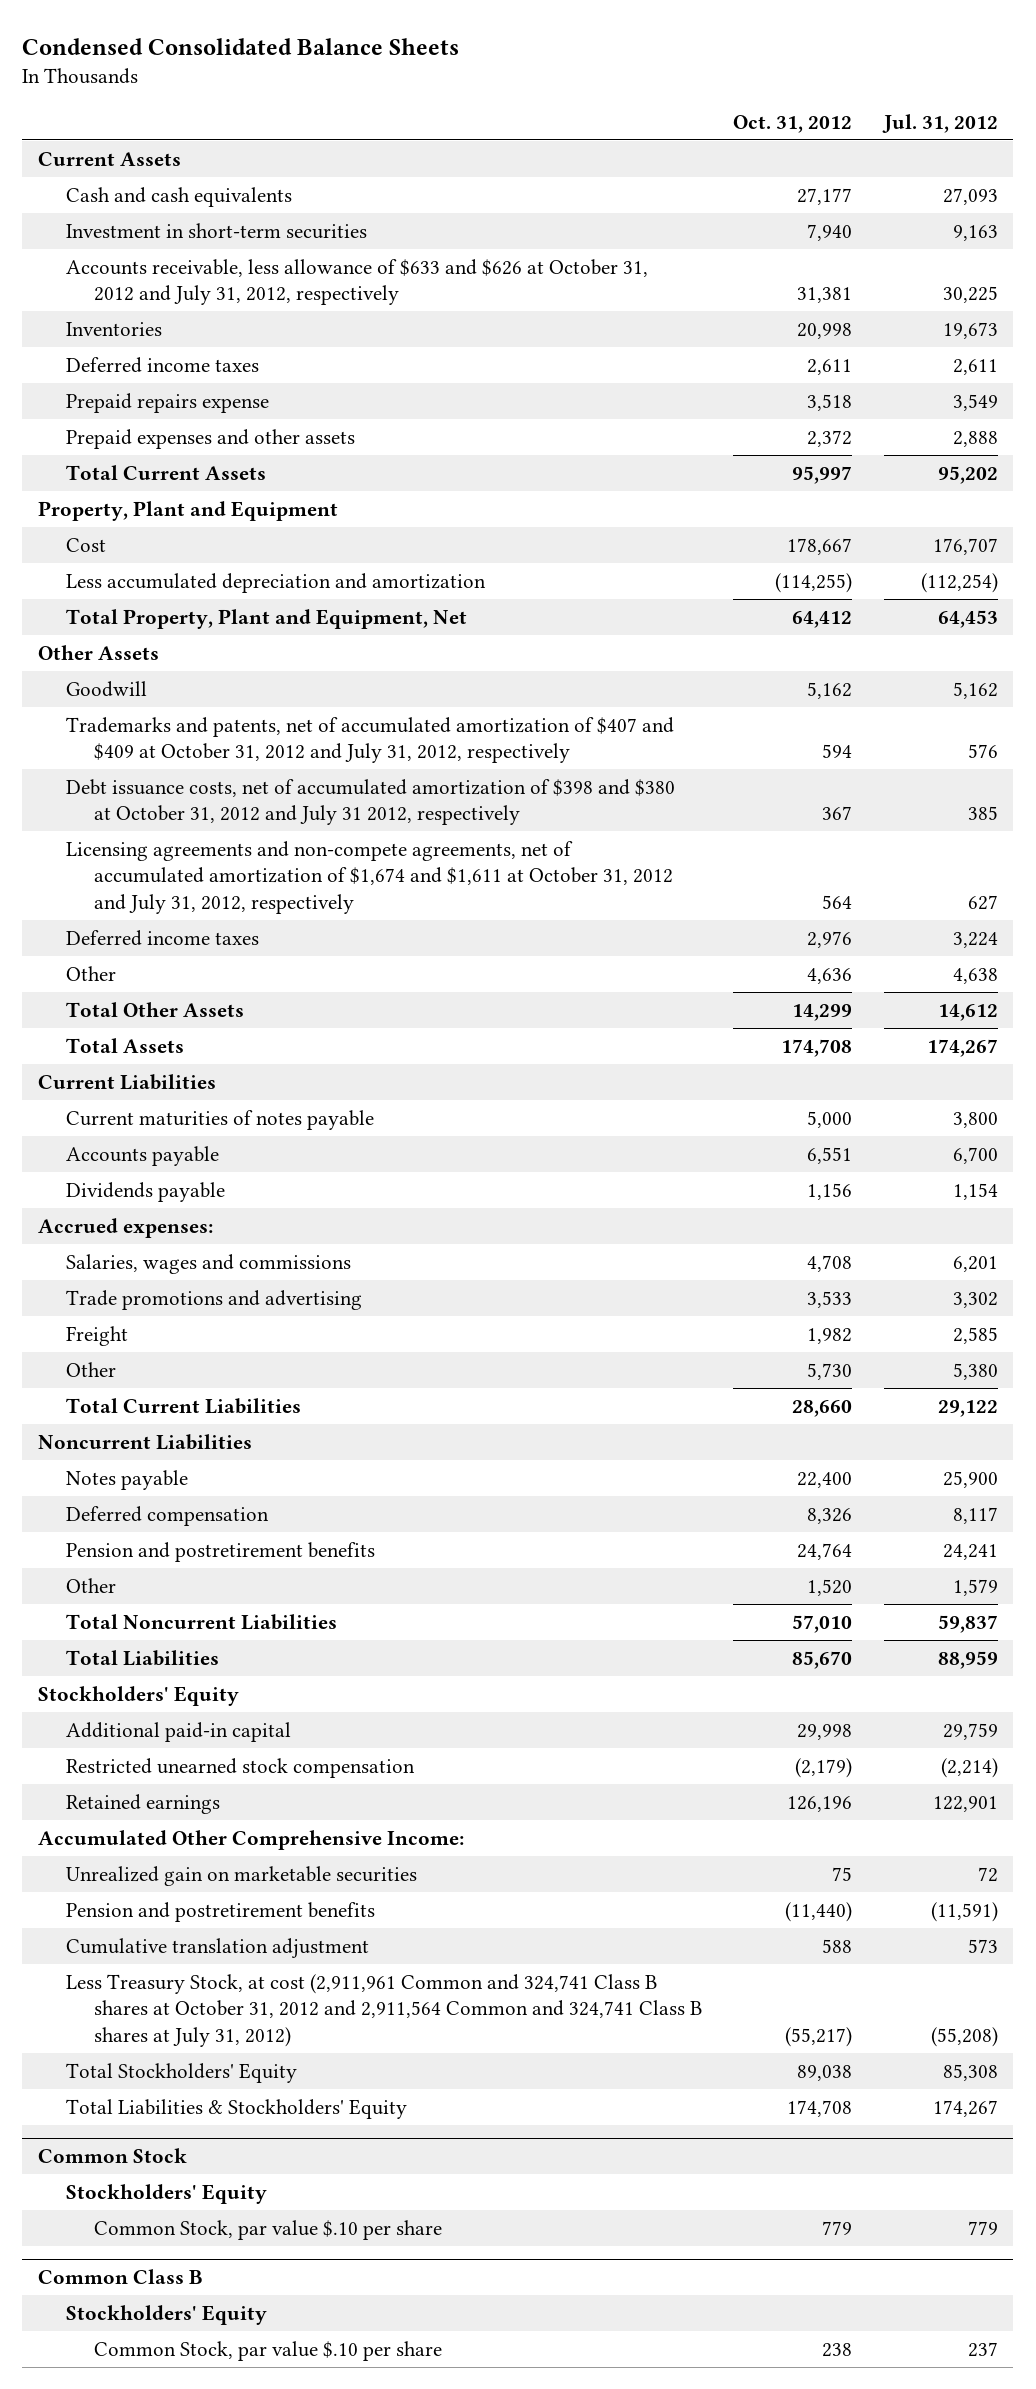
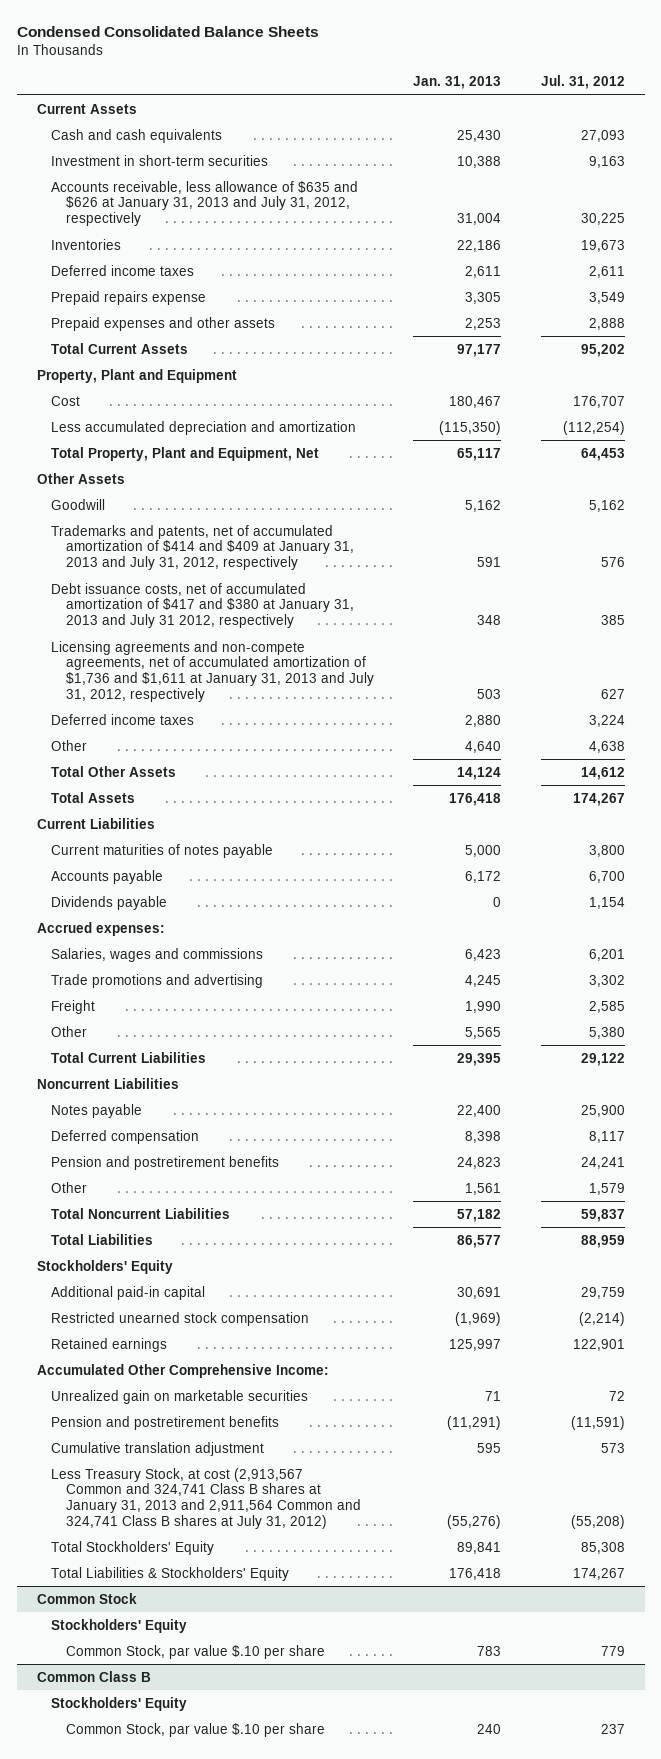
[733,114,853,133] Oct. 31, 2012 -> none
none -> [413,76,502,90] Jan. 31, 2013
[65,258,648,306] Accounts receivable, less allowance of $633 and $626 at October 31, 2012 and July 31, 2012, respectively -> [51,180,359,227] Accounts receivable, less allowance of $635 and $626 at January 31, 2013 and July 31, 2012, respectively
[65,716,674,764] Trademarks and patents, net of accumulated amortization of $407 and $409 at October 31, 2012 and July 31, 2012, respectively -> [51,524,354,571] Trademarks and patents, net of accumulated amortization of $414 and $409 at January 31, 2013 and July 31, 2012, respectively
[65,778,675,826] Debt issuance costs, net of accumulated amortization of $398 and $380 at October 31, 2012 and July 31 2012, respectively -> [51,582,354,629] Debt issuance costs, net of accumulated amortization of $417 and $380 at January 31, 2013 and July 31 2012, respectively
[65,840,674,914] Licensing agreements and non-compete agreements, net of accumulated amortization of $1,674 and $1,611 at October 31, 2012 and July 31, 2012, respectively -> [51,640,374,702] Licensing agreements and non-compete agreements, net of accumulated amortization of $1,736 and $1,611 at January 31, 2013 and July 31, 2012, respectively
[65,1973,703,2047] Less Treasury Stock, at cost (2,911,961 Common and 324,741 Class B shares at October 31, 2012 and 2,911,564 Common and 324,741 Class B shares at July 31, 2012) -> [51,1467,361,1529] Less Treasury Stock, at cost (2,913,567 Common and 324,741 Class B shares at January 31, 2013 and 2,911,564 Common and 324,741 Class B shares at July 31, 2012)

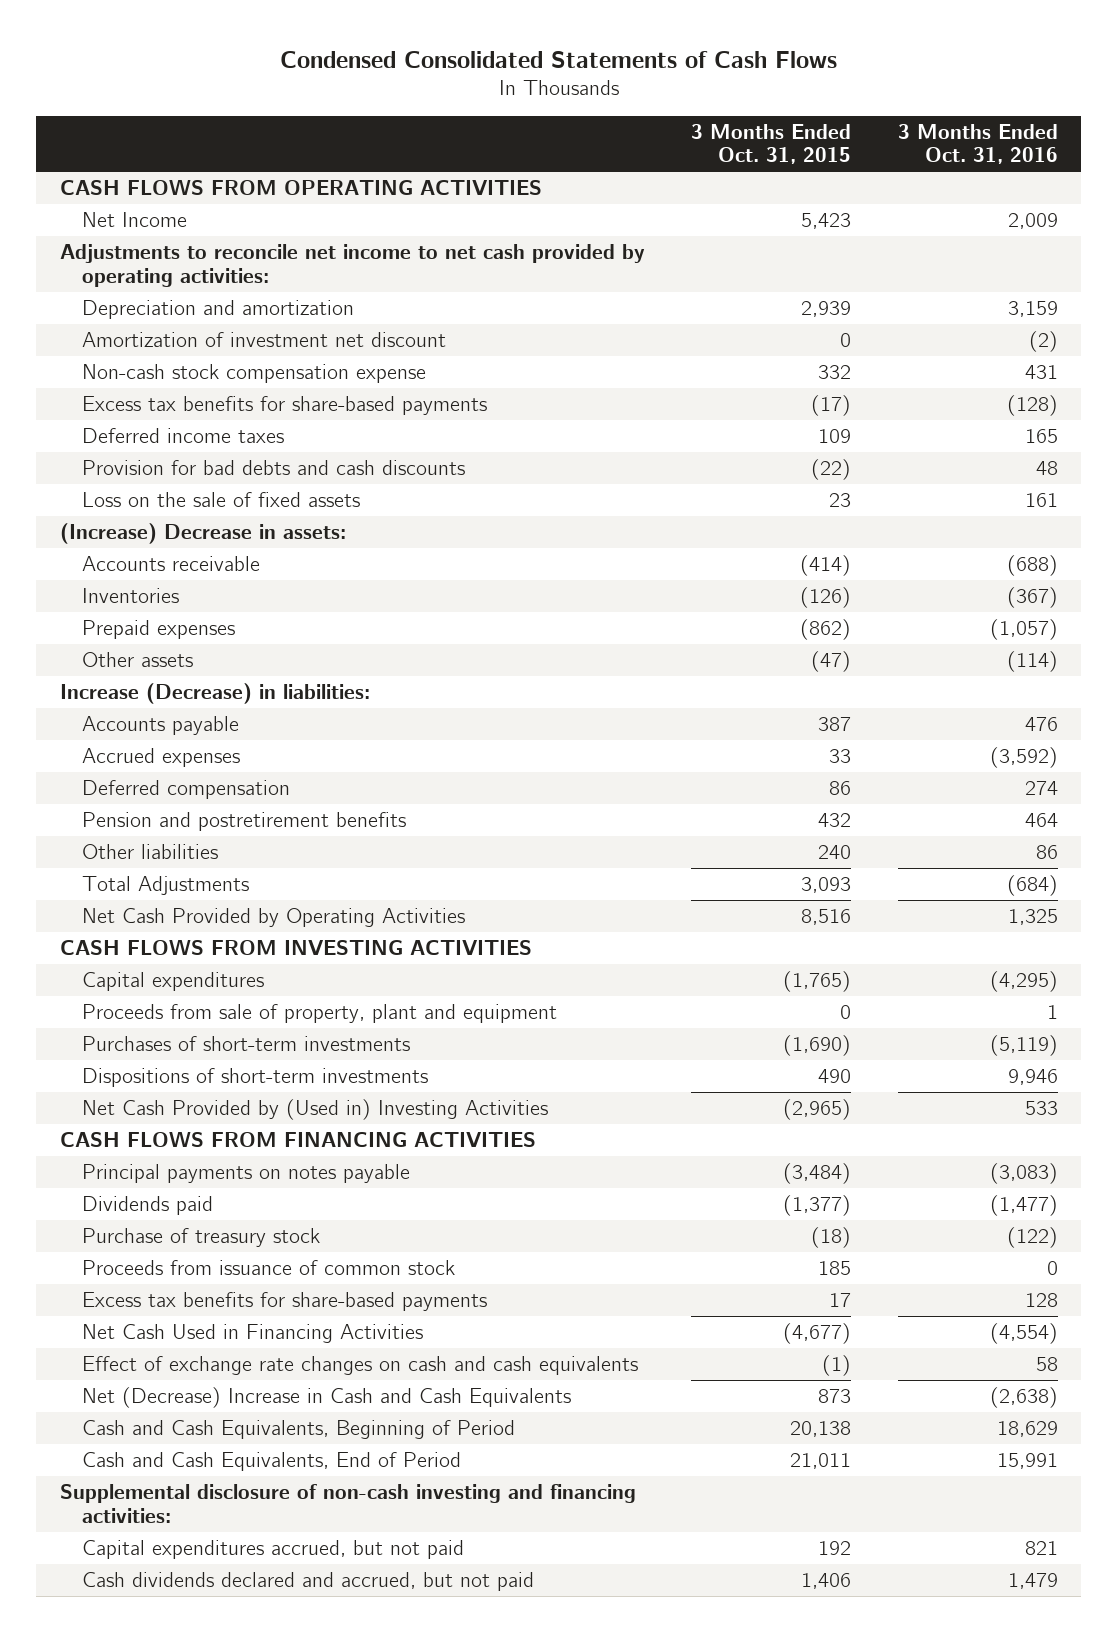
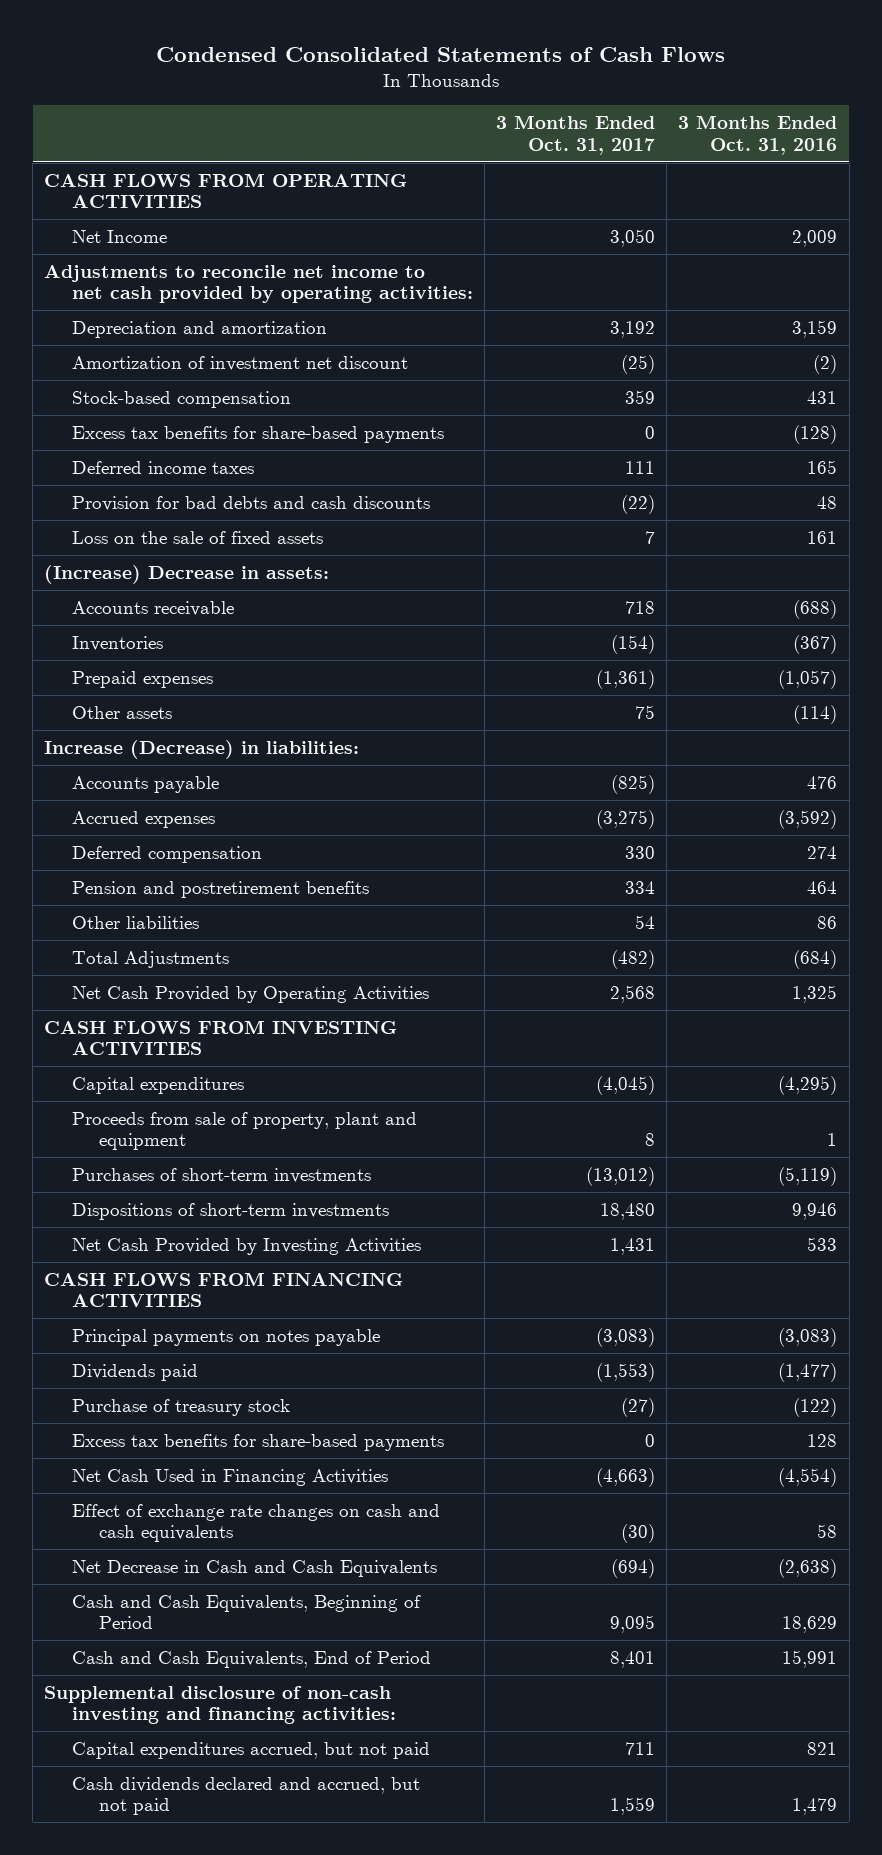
[691,123,852,165] 3 Months Ended Oct. 31, 2015 -> none
none -> [496,115,656,155] 3 Months Ended Oct. 31, 2017
[82,364,427,384] Non-cash stock compensation expense -> [71,390,291,408] Stock-based compensation
[82,1099,549,1121] Net Cash Provided by (Used in) Investing Activities -> [71,1237,421,1255] Net Cash Provided by Investing Activities
[82,1260,456,1276] Proceeds from issuance of common stock -> none
[82,1387,572,1409] Net (Decrease) Increase in Cash and Cash Equivalents -> [71,1559,437,1577] Net Decrease in Cash and Cash Equivalents

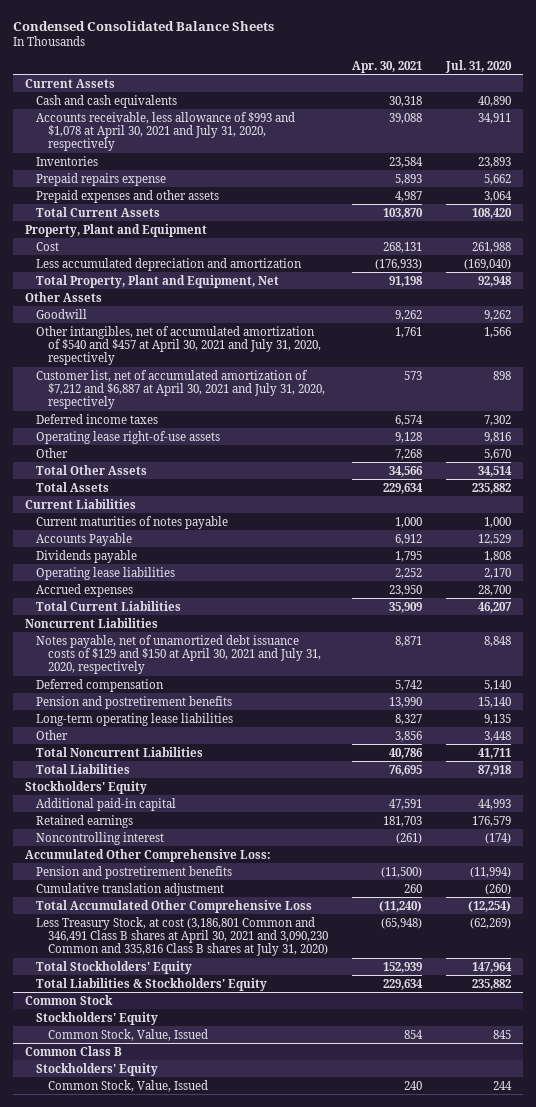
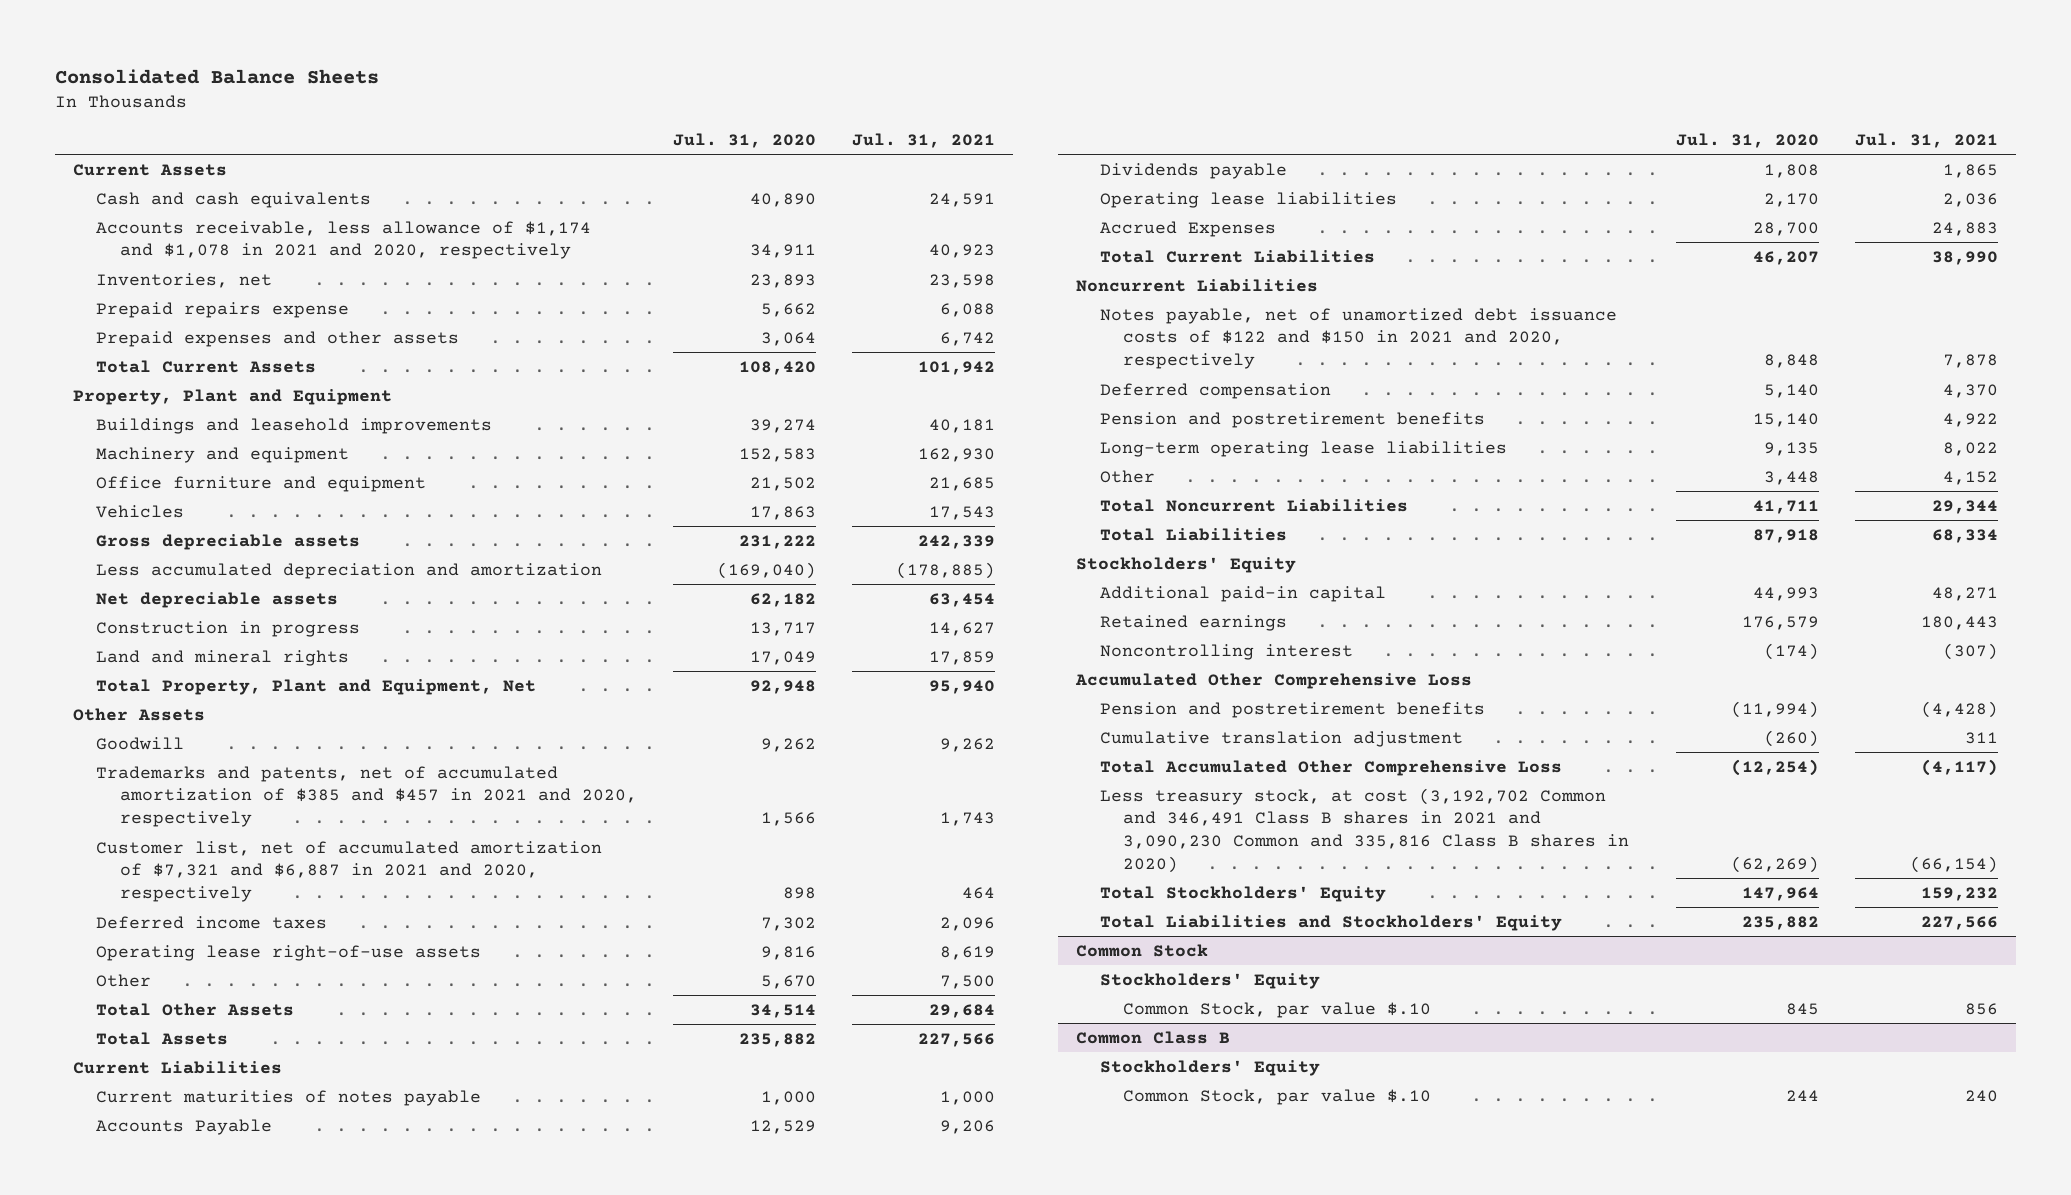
[13,20,275,31] Condensed Consolidated Balance Sheets -> [54,68,379,84] Consolidated Balance Sheets
[351,61,422,74] Apr. 30, 2021 -> none
none -> [851,132,995,148] Jul. 31, 2021
[36,111,296,152] Accounts receivable, less allowance of $993 and $1,078 at April 30, 2021 and July 31, 2020, respectively -> [96,220,592,260] Accounts receivable, less allowance of $1,174 and $1,078 in 2021 and 2020, respectively
[36,155,99,166] Inventories -> [96,272,273,288] Inventories, net
[36,241,60,251] Cost -> none
none -> [96,417,493,434] Buildings and leasehold improvements
none -> [96,446,350,463] Machinery and equipment
none -> [96,475,427,492] Office furniture and equipment
none -> [96,504,185,518] Vehicles
none -> [96,533,361,550] Gross depreciable assets
none -> [96,591,339,608] Net depreciable assets
none -> [96,620,361,637] Construction in progress
none -> [96,649,350,666] Land and mineral rights
[36,325,321,366] Other intangibles, net of accumulated amortization of $540 and $457 at April 30, 2021 and July 31, 2020, respectively -> [96,765,638,828] Trademarks and patents, net of accumulated amortization of $385 and $457 in 2021 and 2020, respectively
[36,369,325,410] Customer list, net of accumulated amortization of $7,212 and $6,887 at April 30, 2021 and July 31, 2020, respectively -> [96,840,603,903] Customer list, net of accumulated amortization of $7,321 and $6,887 in 2021 and 2020, respectively
[36,583,134,597] Accrued expenses -> [1099,220,1276,237] Accrued Expenses
[36,634,321,675] Notes payable, net of unamortized debt issuance costs of $129 and $150 at April 30, 2021 and July 31, 2020, respectively -> [1099,307,1617,370] Notes payable, net of unamortized debt issuance costs of $122 and $150 in 2021 and 2020, respectively
[25,848,272,862] Accumulated Other Comprehensive Loss: -> [1074,672,1472,689] Accumulated Other Comprehensive Loss
[36,916,328,957] Less Treasury Stock, at cost (3,186,801 Common and 346,491 Class B shares at April 30, 2021 and 3,090,230 Common and 335,816 Class B shares at July 31, 2020) -> [1099,787,1630,873] Less treasury stock, at cost (3,192,702 Common and 346,491 Class B shares in 2021 and 3,090,230 Common and 335,816 Class B shares in 2020)
[36,977,268,991] Total Liabilities & Stockholders' Equity -> [1099,914,1562,931] Total Liabilities and Stockholders' Equity
[47,1028,208,1041] Common Stock, Value, Issued -> [1123,1001,1432,1018] Common Stock, par value $.10
[47,1079,208,1092] Common Stock, Value, Issued -> [1123,1088,1432,1105] Common Stock, par value $.10

